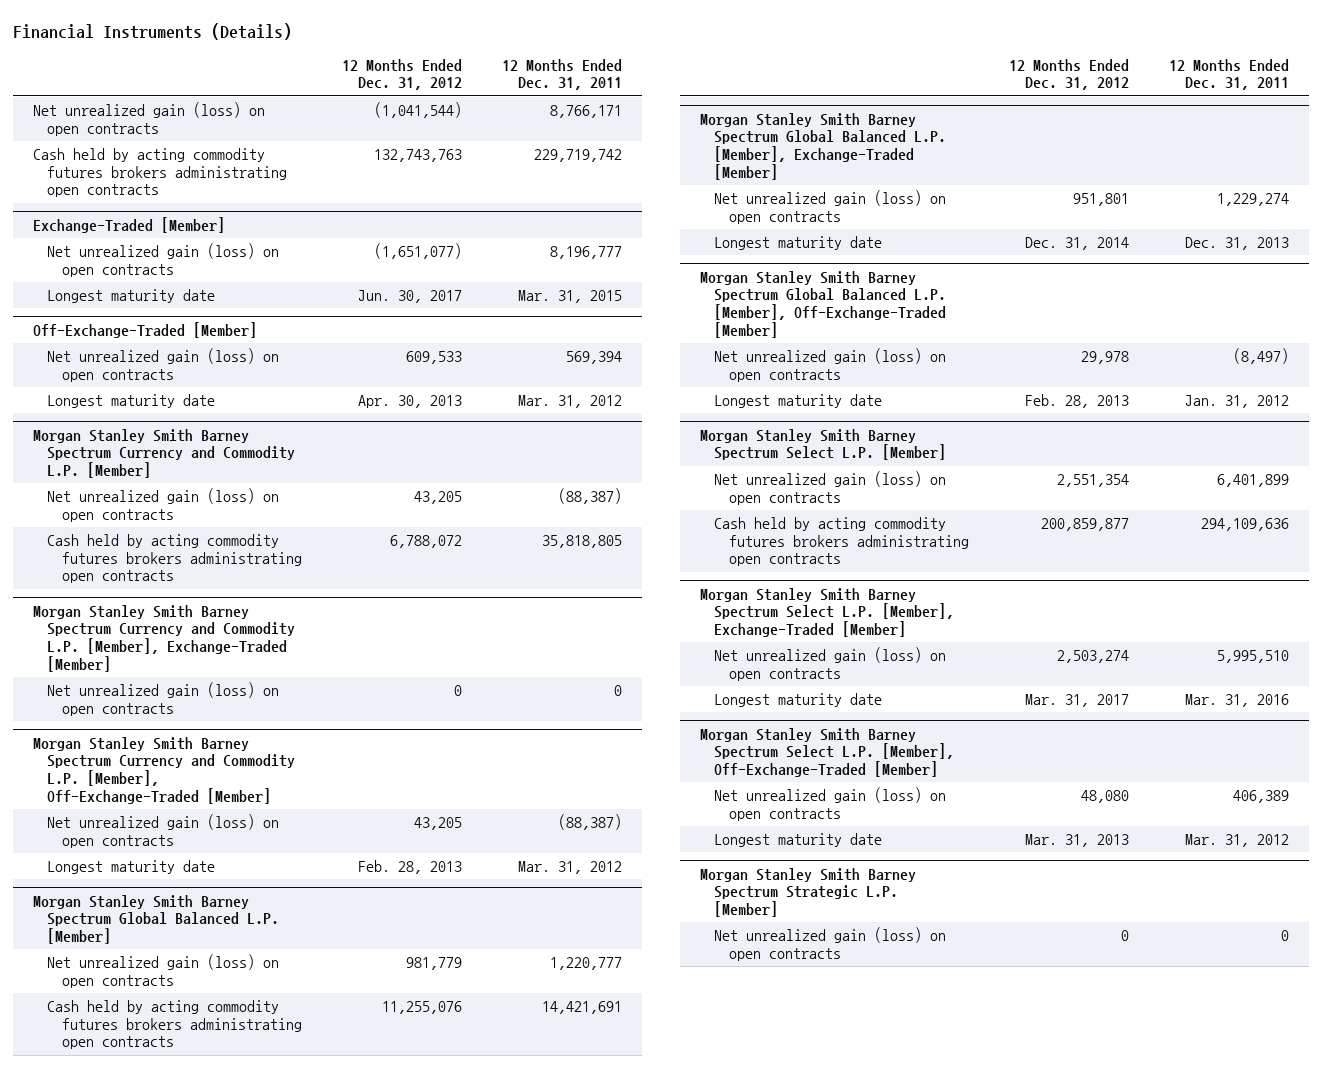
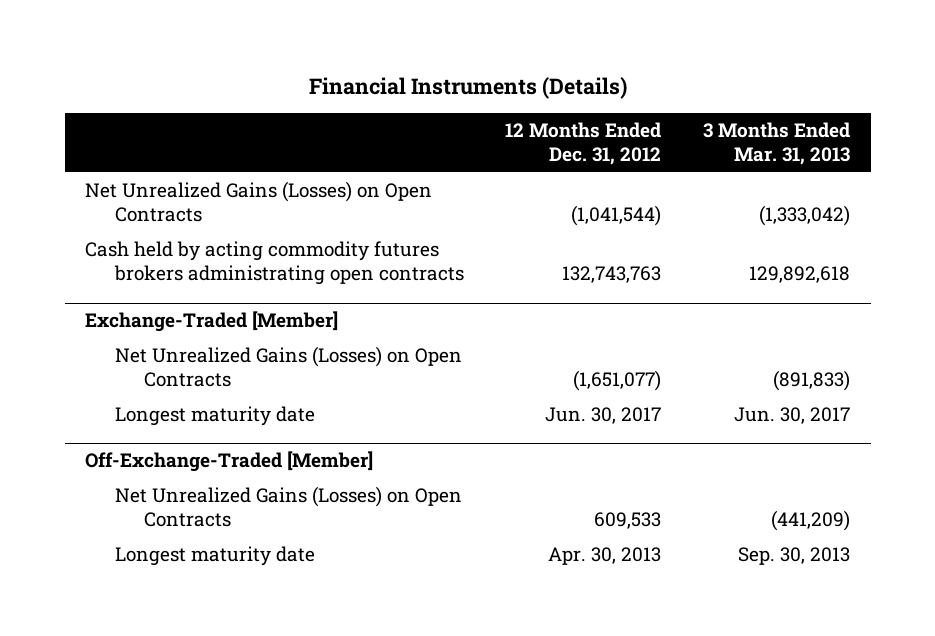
[501,58,622,91] 12 Months Ended Dec. 31, 2011 -> none
none -> [702,121,850,166] 3 Months Ended Mar. 31, 2013
[32,102,265,136] Net unrealized gain (loss) on open contracts -> [85,181,433,223] Net Unrealized Gains (Losses) on Open Contracts
[47,243,280,277] Net unrealized gain (loss) on open contracts -> [114,346,462,388] Net Unrealized Gains (Losses) on Open Contracts
[47,348,280,382] Net unrealized gain (loss) on open contracts -> [114,486,462,528] Net Unrealized Gains (Losses) on Open Contracts
[32,428,296,479] Morgan Stanley Smith Barney Spectrum Currency and Commodity L.P. [Member] -> none
[47,488,280,522] Net unrealized gain (loss) on open contracts -> none
[47,534,302,584] Cash held by acting commodity futures brokers administrating open contracts -> none
[32,604,296,672] Morgan Stanley Smith Barney Spectrum Currency and Commodity L.P. [Member], Exchange-Traded [Member] -> none
[47,682,280,716] Net unrealized gain (loss) on open contracts -> none
[32,736,296,804] Morgan Stanley Smith Barney Spectrum Currency and Commodity L.P. [Member], Off-Exchange-Traded [Member] -> none
[47,814,280,848] Net unrealized gain (loss) on open contracts -> none
[47,860,216,875] Longest maturity date -> none
[32,894,280,945] Morgan Stanley Smith Barney Spectrum Global Balanced L.P. [Member] -> none
[47,954,280,988] Net unrealized gain (loss) on open contracts -> none
[47,1000,302,1050] Cash held by acting commodity futures brokers administrating open contracts -> none
[699,112,947,180] Morgan Stanley Smith Barney Spectrum Global Balanced L.P. [Member], Exchange-Traded [Member] -> none
[714,190,947,224] Net unrealized gain (loss) on open contracts -> none
[714,236,883,251] Longest maturity date -> none
[699,270,947,338] Morgan Stanley Smith Barney Spectrum Global Balanced L.P. [Member], Off-Exchange-Traded [Member] -> none
[714,348,947,382] Net unrealized gain (loss) on open contracts -> none
[714,394,883,409] Longest maturity date -> none
[699,428,947,461] Morgan Stanley Smith Barney Spectrum Select L.P. [Member] -> none
[714,471,947,505] Net unrealized gain (loss) on open contracts -> none
[714,517,970,567] Cash held by acting commodity futures brokers administrating open contracts -> none
[699,587,955,638] Morgan Stanley Smith Barney Spectrum Select L.P. [Member], Exchange-Traded [Member] -> none
[714,647,947,681] Net unrealized gain (loss) on open contracts -> none
[714,693,883,708] Longest maturity date -> none
[699,727,955,778] Morgan Stanley Smith Barney Spectrum Select L.P. [Member], Off-Exchange-Traded [Member] -> none
[714,787,947,821] Net unrealized gain (loss) on open contracts -> none
[714,833,883,848] Longest maturity date -> none
[699,867,916,918] Morgan Stanley Smith Barney Spectrum Strategic L.P. [Member] -> none
[714,927,947,961] Net unrealized gain (loss) on open contracts -> none

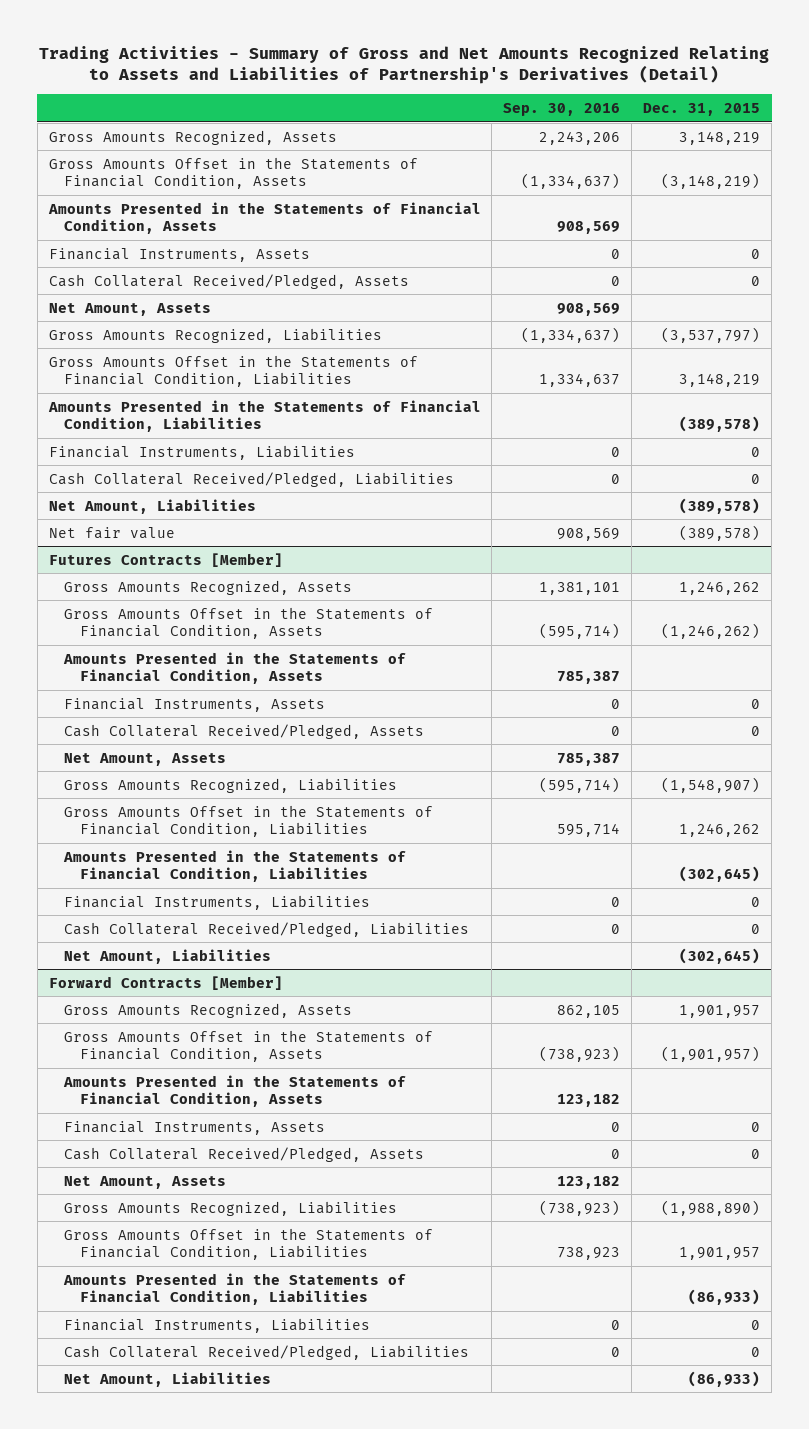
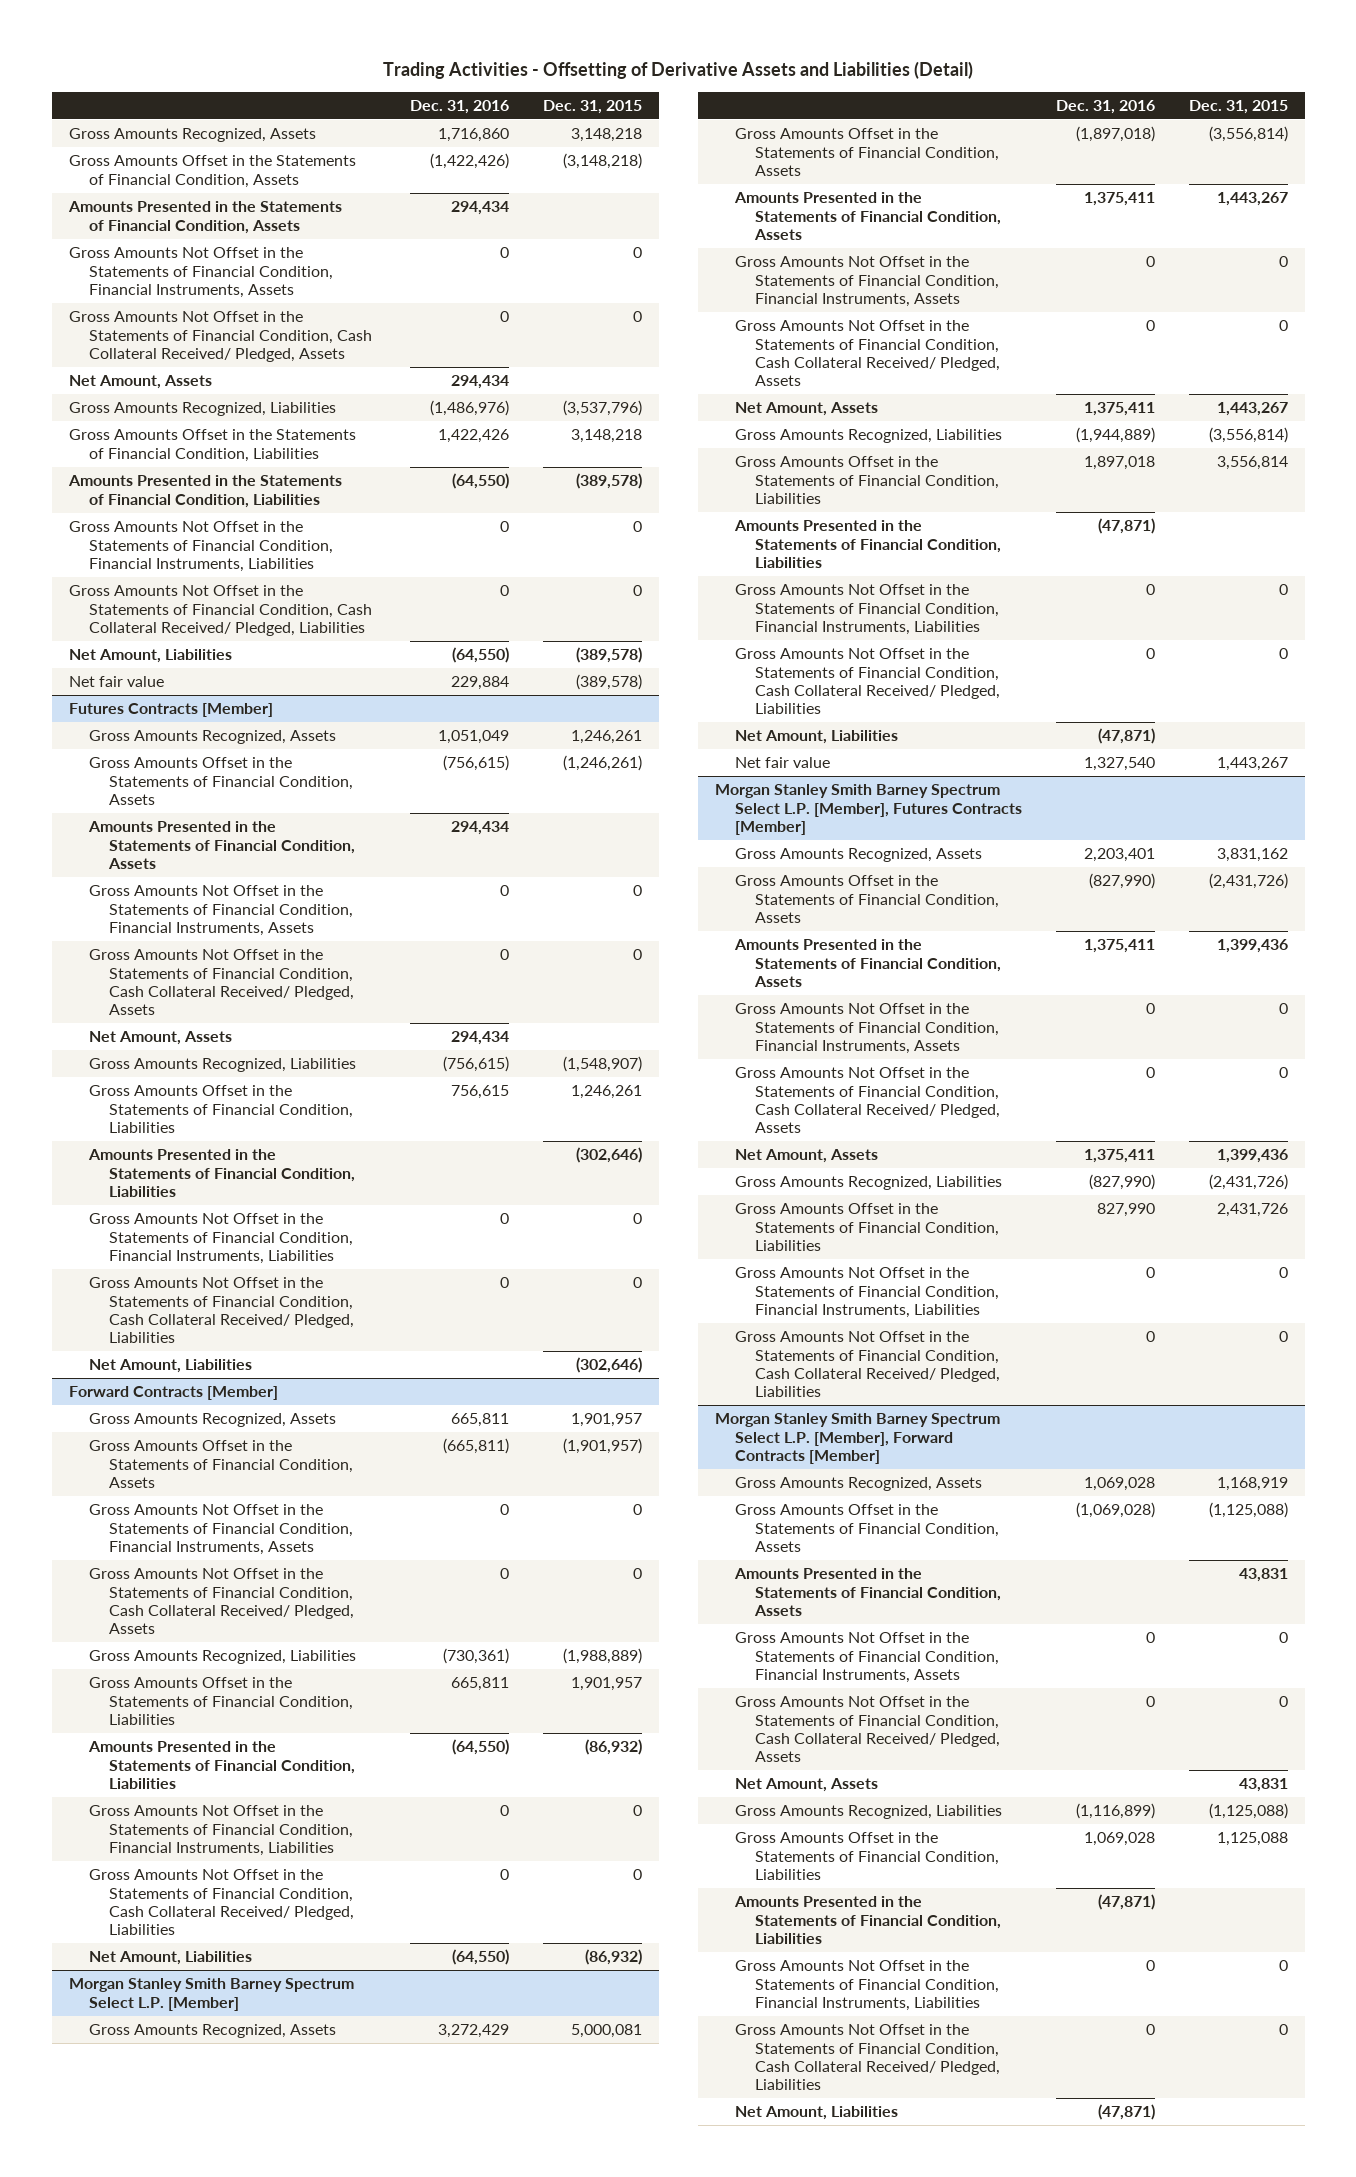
[39,45,770,85] Trading Activities - Summary of Gross and Net Amounts Recognized Relating to Assets and Liabilities of Partnership's Derivatives (Detail) -> [383,60,974,79] Trading Activities - Offsetting of Derivative Assets and Liabilities (Detail)
[503,102,621,116] Sep. 30, 2016 -> none
none -> [409,99,509,114] Dec. 31, 2016
[679,130,761,145] 3,148,219 -> [570,128,642,143] 3,148,218
[661,173,761,190] (3,148,219) -> [562,153,642,170] (3,148,218)
[48,247,310,262] Financial Instruments, Assets -> [68,247,333,298] Gross Amounts Not Offset in the Statements of Financial Condition, Financial Instruments, Assets
[48,273,409,289] Cash Collateral Received/Pledged, Assets -> [68,311,372,362] Gross Amounts Not Offset in the Statements of Financial Condition, Cash Collateral Received/ Pledged, Assets
[661,326,761,343] (3,537,797) -> [562,400,642,417] (3,537,796)
[679,373,761,388] 3,148,219 -> [570,429,642,444] 3,148,218
[48,444,355,460] Financial Instruments, Liabilities -> [68,521,333,572] Gross Amounts Not Offset in the Statements of Financial Condition, Financial Instruments, Liabilities
[48,471,454,487] Cash Collateral Received/Pledged, Liabilities -> [68,585,372,636] Gross Amounts Not Offset in the Statements of Financial Condition, Cash Collateral Received/ Pledged, Liabilities
[679,580,761,595] 1,246,262 -> [570,730,642,745] 1,246,261
[661,623,761,640] (1,246,262) -> [562,755,642,772] (1,246,261)
[64,697,326,712] Financial Instruments, Assets -> [88,885,353,936] Gross Amounts Not Offset in the Statements of Financial Condition, Financial Instruments, Assets
[64,723,425,739] Cash Collateral Received/Pledged, Assets -> [88,949,354,1015] Gross Amounts Not Offset in the Statements of Financial Condition, Cash Collateral Received/ Pledged, Assets
[679,823,761,838] 1,246,262 -> [570,1085,642,1100] 1,246,261
[679,866,761,883] (302,645) -> [575,1147,642,1164] (302,646)
[64,894,371,910] Financial Instruments, Liabilities -> [88,1213,353,1264] Gross Amounts Not Offset in the Statements of Financial Condition, Financial Instruments, Liabilities
[64,921,470,937] Cash Collateral Received/Pledged, Liabilities -> [88,1277,354,1343] Gross Amounts Not Offset in the Statements of Financial Condition, Cash Collateral Received/ Pledged, Liabilities
[679,947,761,964] (302,645) -> [575,1357,642,1374] (302,646)
[63,1074,407,1108] Amounts Presented in the Statements of Financial Condition, Assets -> none
[64,1175,227,1189] Net Amount, Assets -> none
[64,1120,326,1135] Financial Instruments, Assets -> [88,1504,353,1555] Gross Amounts Not Offset in the Statements of Financial Condition, Financial Instruments, Assets
[64,1146,425,1162] Cash Collateral Received/Pledged, Assets -> [88,1568,354,1634] Gross Amounts Not Offset in the Statements of Financial Condition, Cash Collateral Received/ Pledged, Assets
[661,1199,761,1216] (1,988,890) -> [562,1648,642,1665] (1,988,889)
[688,1289,761,1306] (86,933) -> [584,1739,642,1756] (86,932)
[64,1317,371,1333] Financial Instruments, Liabilities -> [88,1805,353,1856] Gross Amounts Not Offset in the Statements of Financial Condition, Financial Instruments, Liabilities
[64,1344,470,1360] Cash Collateral Received/Pledged, Liabilities -> [88,1869,354,1935] Gross Amounts Not Offset in the Statements of Financial Condition, Cash Collateral Received/ Pledged, Liabilities
[688,1370,761,1387] (86,933) -> [584,1949,642,1966] (86,932)
none -> [68,1978,354,2011] Morgan Stanley Smith Barney Spectrum Select L.P. [Member]
none -> [88,2024,336,2039] Gross Amounts Recognized, Assets
none -> [734,128,999,176] Gross Amounts Offset in the Statements of Financial Condition, Assets
none -> [733,192,1001,240] Amounts Presented in the Statements of Financial Condition, Assets
none -> [734,256,999,307] Gross Amounts Not Offset in the Statements of Financial Condition, Financial Instruments, Assets
none -> [734,320,1000,386] Gross Amounts Not Offset in the Statements of Financial Condition, Cash Collateral Received/ Pledged, Assets
none -> [734,402,878,417] Net Amount, Assets
none -> [734,429,1002,444] Gross Amounts Recognized, Liabilities
none -> [734,456,999,504] Gross Amounts Offset in the Statements of Financial Condition, Liabilities
none -> [733,520,1001,568] Amounts Presented in the Statements of Financial Condition, Liabilities
none -> [734,584,999,635] Gross Amounts Not Offset in the Statements of Financial Condition, Financial Instruments, Liabilities
none -> [734,648,1000,714] Gross Amounts Not Offset in the Statements of Financial Condition, Cash Collateral Received/ Pledged, Liabilities
none -> [734,730,898,745] Net Amount, Liabilities
none -> [734,757,830,769] Net fair value
none -> [714,784,1022,835] Morgan Stanley Smith Barney Spectrum Select L.P. [Member], Futures Contracts [Member]
none -> [734,848,982,863] Gross Amounts Recognized, Assets
none -> [734,875,999,923] Gross Amounts Offset in the Statements of Financial Condition, Assets
none -> [733,939,1001,987] Amounts Presented in the Statements of Financial Condition, Assets
none -> [734,1003,999,1054] Gross Amounts Not Offset in the Statements of Financial Condition, Financial Instruments, Assets
none -> [734,1067,1000,1133] Gross Amounts Not Offset in the Statements of Financial Condition, Cash Collateral Received/ Pledged, Assets
none -> [734,1149,878,1164] Net Amount, Assets
none -> [734,1176,1002,1191] Gross Amounts Recognized, Liabilities
none -> [734,1203,999,1251] Gross Amounts Offset in the Statements of Financial Condition, Liabilities
none -> [734,1267,999,1318] Gross Amounts Not Offset in the Statements of Financial Condition, Financial Instruments, Liabilities
none -> [734,1331,1000,1397] Gross Amounts Not Offset in the Statements of Financial Condition, Cash Collateral Received/ Pledged, Liabilities
none -> [714,1413,1000,1464] Morgan Stanley Smith Barney Spectrum Select L.P. [Member], Forward Contracts [Member]
none -> [734,1477,982,1492] Gross Amounts Recognized, Assets
none -> [734,1504,999,1552] Gross Amounts Offset in the Statements of Financial Condition, Assets
none -> [733,1568,1001,1616] Amounts Presented in the Statements of Financial Condition, Assets
none -> [734,1632,999,1683] Gross Amounts Not Offset in the Statements of Financial Condition, Financial Instruments, Assets
none -> [734,1696,1000,1762] Gross Amounts Not Offset in the Statements of Financial Condition, Cash Collateral Received/ Pledged, Assets
none -> [734,1778,878,1793] Net Amount, Assets
none -> [734,1805,1002,1820] Gross Amounts Recognized, Liabilities
none -> [734,1832,999,1880] Gross Amounts Offset in the Statements of Financial Condition, Liabilities
none -> [733,1896,1001,1944] Amounts Presented in the Statements of Financial Condition, Liabilities
none -> [734,1960,999,2011] Gross Amounts Not Offset in the Statements of Financial Condition, Financial Instruments, Liabilities
none -> [734,2024,1000,2090] Gross Amounts Not Offset in the Statements of Financial Condition, Cash Collateral Received/ Pledged, Liabilities
none -> [734,2106,898,2121] Net Amount, Liabilities

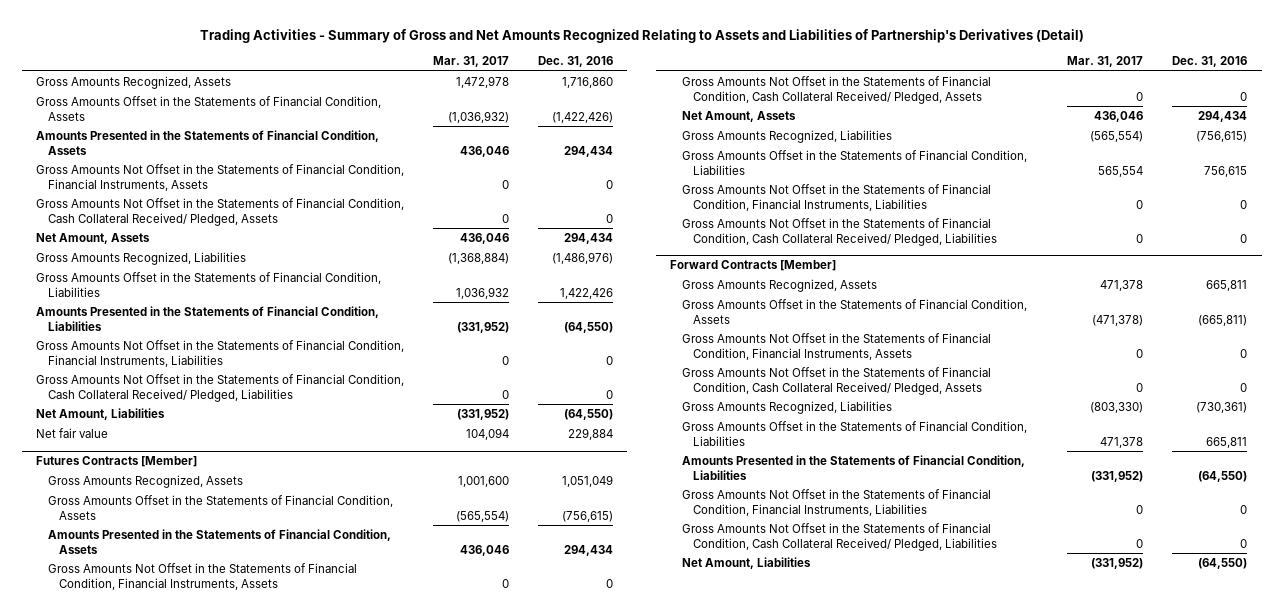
[383,60,974,79] Trading Activities - Offsetting of Derivative Assets and Liabilities (Detail) -> [199,28,1084,43] Trading Activities - Summary of Gross and Net Amounts Recognized Relating to Assets and Liabilities of Partnership's Derivatives (Detail)
[542,99,642,114] Dec. 31, 2015 -> none
none -> [432,56,509,68] Mar. 31, 2017
[87,1149,355,1197] Amounts Presented in the Statements of Financial Condition, Liabilities -> none
[88,1359,252,1374] Net Amount, Liabilities -> none
[68,1978,354,2011] Morgan Stanley Smith Barney Spectrum Select L.P. [Member] -> none
[88,2024,336,2039] Gross Amounts Recognized, Assets -> none
[734,128,999,176] Gross Amounts Offset in the Statements of Financial Condition, Assets -> none
[733,192,1001,240] Amounts Presented in the Statements of Financial Condition, Assets -> none
[734,256,999,307] Gross Amounts Not Offset in the Statements of Financial Condition, Financial Instruments, Assets -> none
[734,320,1000,386] Gross Amounts Not Offset in the Statements of Financial Condition, Cash Collateral Received/ Pledged, Assets -> none
[734,402,878,417] Net Amount, Assets -> none
[734,429,1002,444] Gross Amounts Recognized, Liabilities -> none
[734,456,999,504] Gross Amounts Offset in the Statements of Financial Condition, Liabilities -> none
[733,520,1001,568] Amounts Presented in the Statements of Financial Condition, Liabilities -> none
[734,584,999,635] Gross Amounts Not Offset in the Statements of Financial Condition, Financial Instruments, Liabilities -> none
[734,648,1000,714] Gross Amounts Not Offset in the Statements of Financial Condition, Cash Collateral Received/ Pledged, Liabilities -> none
[734,730,898,745] Net Amount, Liabilities -> none
[734,757,830,769] Net fair value -> none
[714,784,1022,835] Morgan Stanley Smith Barney Spectrum Select L.P. [Member], Futures Contracts [Member] -> none
[734,848,982,863] Gross Amounts Recognized, Assets -> none
[734,875,999,923] Gross Amounts Offset in the Statements of Financial Condition, Assets -> none
[733,939,1001,987] Amounts Presented in the Statements of Financial Condition, Assets -> none
[734,1003,999,1054] Gross Amounts Not Offset in the Statements of Financial Condition, Financial Instruments, Assets -> none
[734,1067,1000,1133] Gross Amounts Not Offset in the Statements of Financial Condition, Cash Collateral Received/ Pledged, Assets -> none
[734,1149,878,1164] Net Amount, Assets -> none
[734,1176,1002,1191] Gross Amounts Recognized, Liabilities -> none
[734,1203,999,1251] Gross Amounts Offset in the Statements of Financial Condition, Liabilities -> none
[734,1267,999,1318] Gross Amounts Not Offset in the Statements of Financial Condition, Financial Instruments, Liabilities -> none
[734,1331,1000,1397] Gross Amounts Not Offset in the Statements of Financial Condition, Cash Collateral Received/ Pledged, Liabilities -> none
[714,1413,1000,1464] Morgan Stanley Smith Barney Spectrum Select L.P. [Member], Forward Contracts [Member] -> none
[734,1477,982,1492] Gross Amounts Recognized, Assets -> none
[734,1504,999,1552] Gross Amounts Offset in the Statements of Financial Condition, Assets -> none
[733,1568,1001,1616] Amounts Presented in the Statements of Financial Condition, Assets -> none
[734,1632,999,1683] Gross Amounts Not Offset in the Statements of Financial Condition, Financial Instruments, Assets -> none
[734,1696,1000,1762] Gross Amounts Not Offset in the Statements of Financial Condition, Cash Collateral Received/ Pledged, Assets -> none
[734,1778,878,1793] Net Amount, Assets -> none
[734,1805,1002,1820] Gross Amounts Recognized, Liabilities -> none
[734,1832,999,1880] Gross Amounts Offset in the Statements of Financial Condition, Liabilities -> none
[733,1896,1001,1944] Amounts Presented in the Statements of Financial Condition, Liabilities -> none
[734,1960,999,2011] Gross Amounts Not Offset in the Statements of Financial Condition, Financial Instruments, Liabilities -> none
[734,2024,1000,2090] Gross Amounts Not Offset in the Statements of Financial Condition, Cash Collateral Received/ Pledged, Liabilities -> none
[734,2106,898,2121] Net Amount, Liabilities -> none

